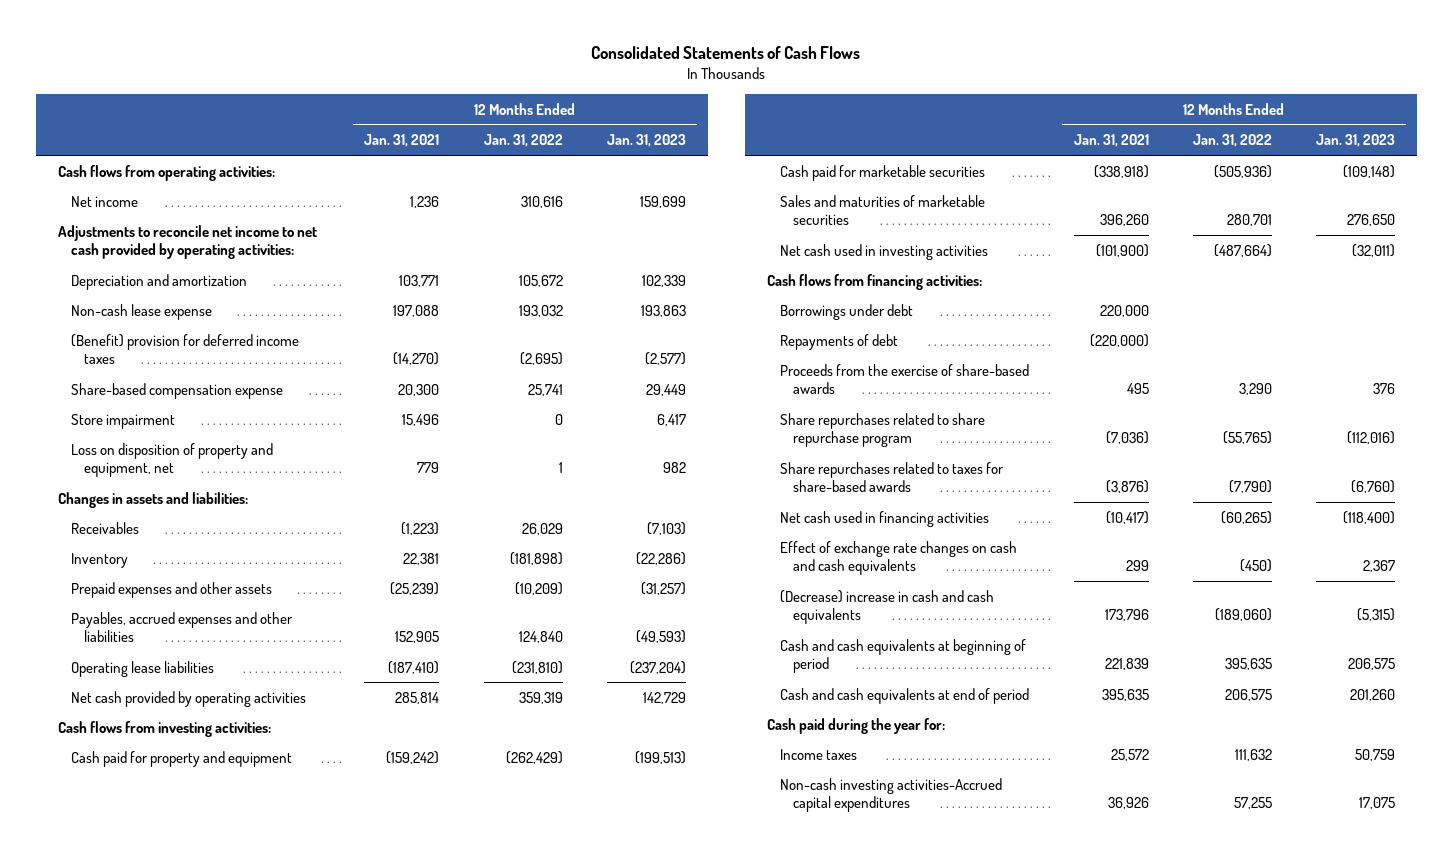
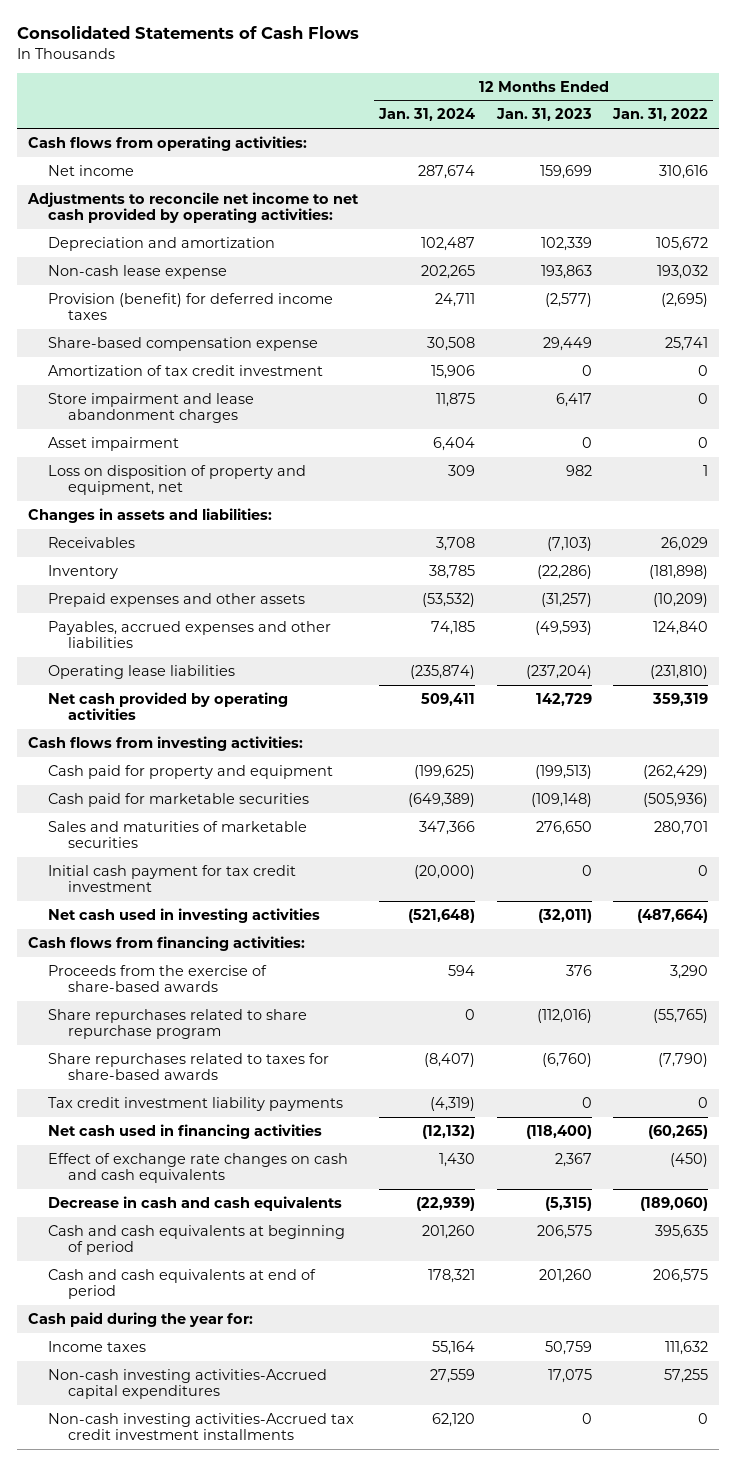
[364,134,440,148] Jan. 31, 2021 -> none
none -> [378,108,476,122] Jan. 31, 2024
[71,333,300,365] (Benefit) provision for deferred income taxes -> [47,292,333,321] Provision (benefit) for deferred income taxes
none -> [47,364,323,376] Amortization of tax credit investment
[71,413,176,429] Store impairment -> [47,392,254,424] Store impairment and lease abandonment charges
none -> [47,436,179,451] Asset impairment
none -> [47,864,296,893] Initial cash payment for tax credit investment
[780,303,914,320] Borrowings under debt -> none
[780,333,899,350] Repayments of debt -> none
none -> [47,1096,343,1111] Tax credit investment liability payments
[780,589,995,625] (Decrease) increase in cash and cash equivalents -> [47,1195,342,1211] Decrease in cash and cash equivalents
none -> [47,1412,354,1441] Non-cash investing activities-Accrued tax credit investment installments

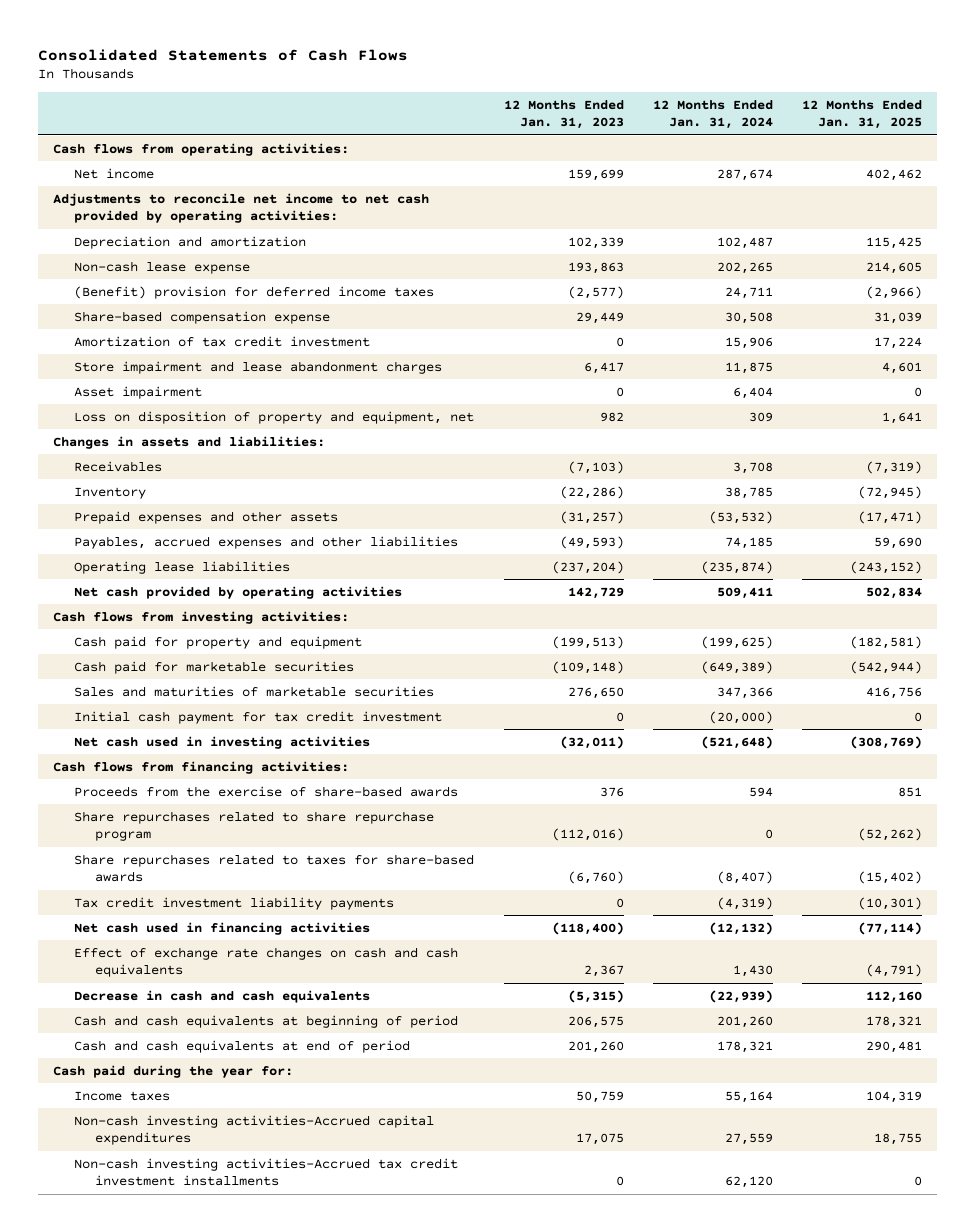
[612,108,709,122] Jan. 31, 2022 -> none
none -> [802,99,923,130] 12 Months Ended Jan. 31, 2025
[47,292,333,321] Provision (benefit) for deferred income taxes -> [74,285,435,299] (Benefit) provision for deferred income taxes

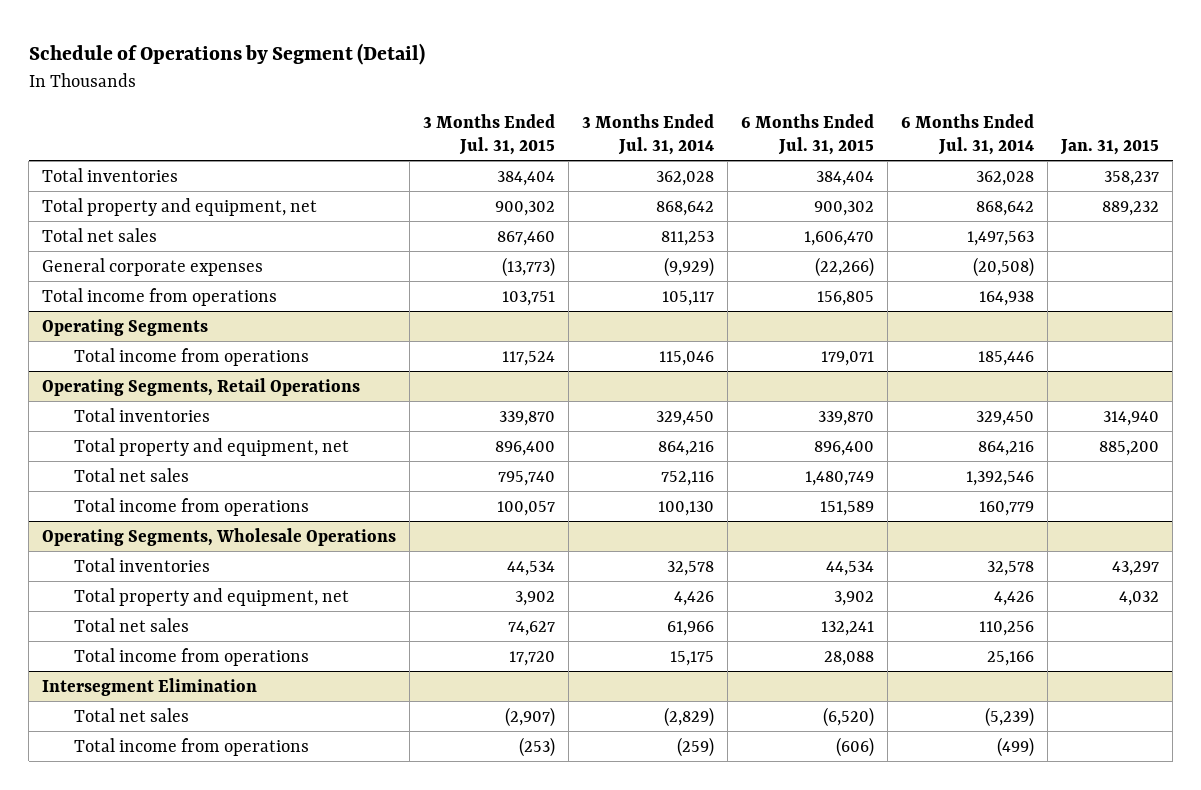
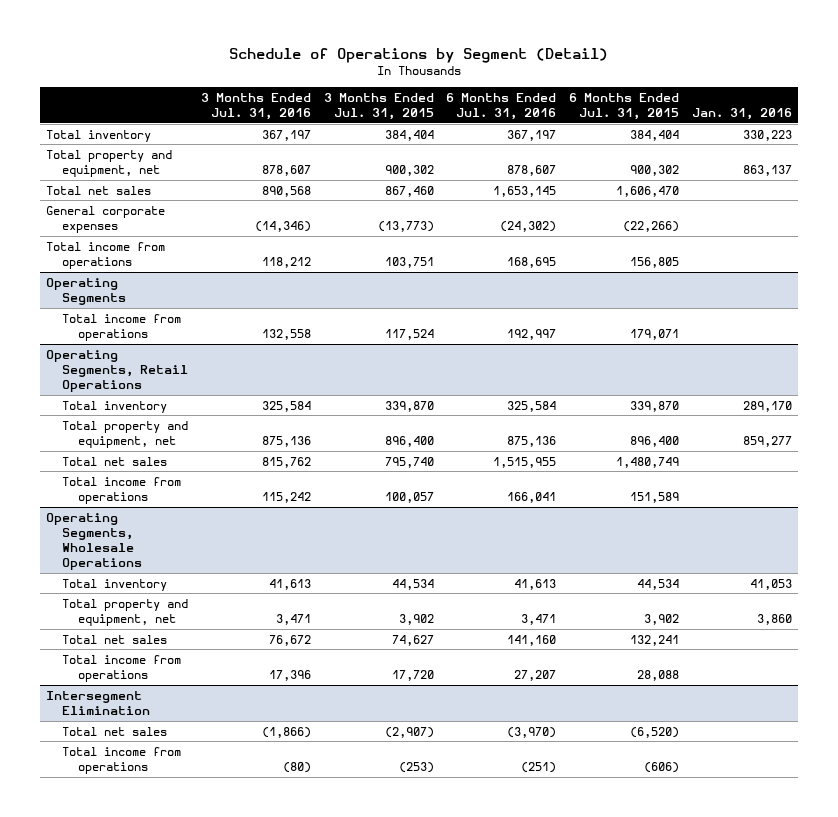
[582,113,715,156] 3 Months Ended Jul. 31, 2014 -> none
[901,113,1035,156] 6 Months Ended Jul. 31, 2014 -> none
[1060,139,1160,156] Jan. 31, 2015 -> none
none -> [200,92,311,121] 3 Months Ended Jul. 31, 2016
none -> [446,92,557,121] 6 Months Ended Jul. 31, 2016
none -> [691,108,792,121] Jan. 31, 2016
[42,167,179,182] Total inventories -> [46,129,152,142] Total inventory
[74,407,211,422] Total inventories -> [62,400,168,413] Total inventory
[74,557,211,572] Total inventories -> [62,578,168,591] Total inventory

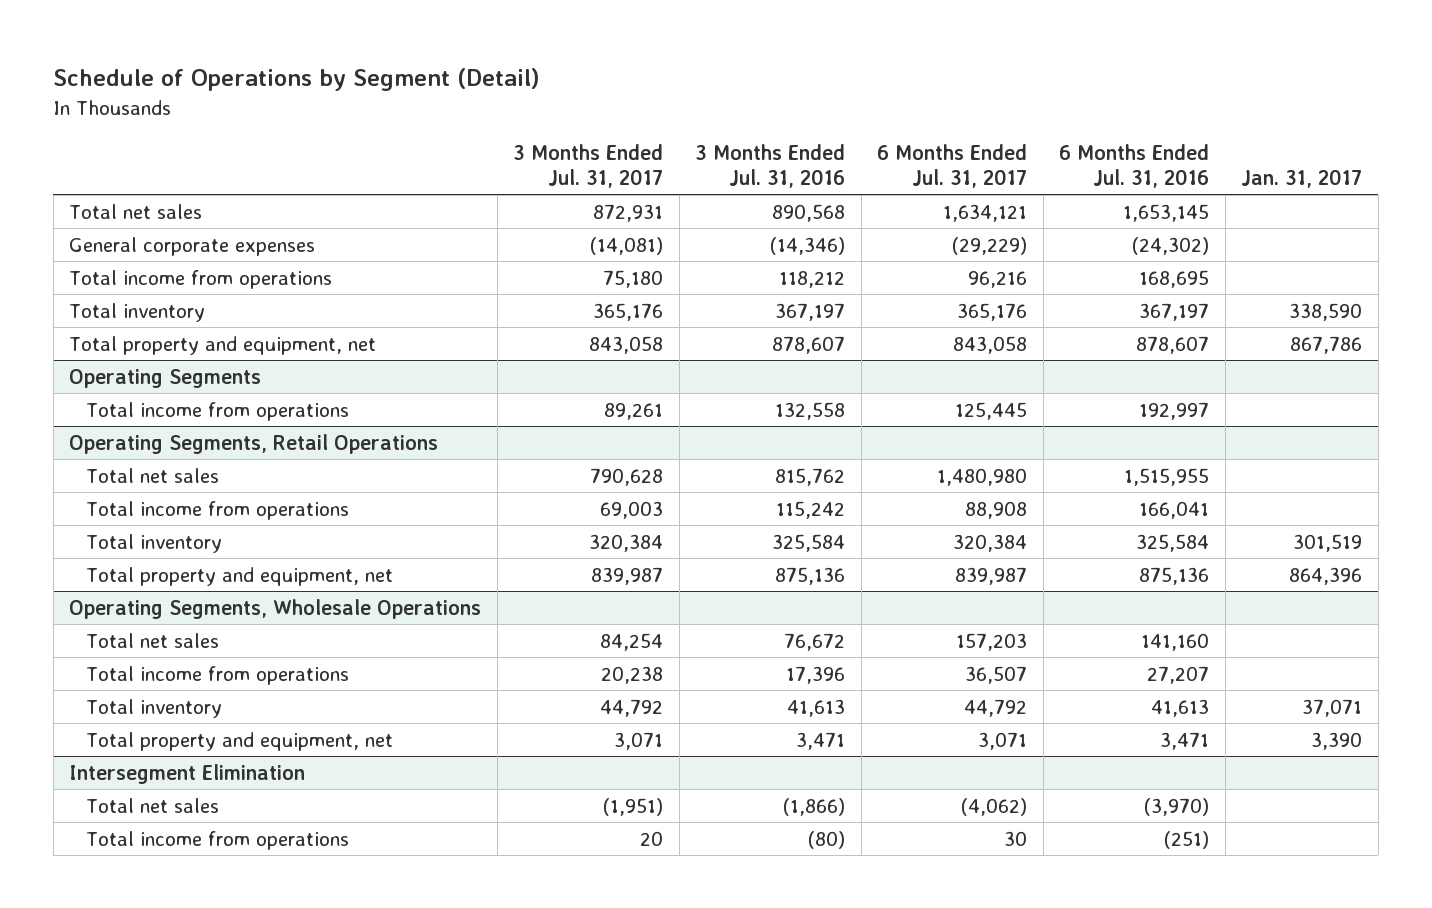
[323,92,434,121] 3 Months Ended Jul. 31, 2015 -> none
[569,92,680,121] 6 Months Ended Jul. 31, 2015 -> none
[691,108,792,121] Jan. 31, 2016 -> none
none -> [513,143,664,188] 3 Months Ended Jul. 31, 2017
none -> [877,143,1028,188] 6 Months Ended Jul. 31, 2017
none -> [1241,168,1363,188] Jan. 31, 2017
[46,129,152,142] Total inventory -> [69,302,206,322] Total inventory
[46,149,173,178] Total property and equipment, net -> [69,335,377,355] Total property and equipment, net
[62,400,168,413] Total inventory -> [86,533,223,553] Total inventory
[62,420,189,449] Total property and equipment, net -> [86,566,394,586] Total property and equipment, net
[62,578,168,591] Total inventory -> [86,698,223,718] Total inventory
[62,598,189,627] Total property and equipment, net -> [86,731,394,751] Total property and equipment, net

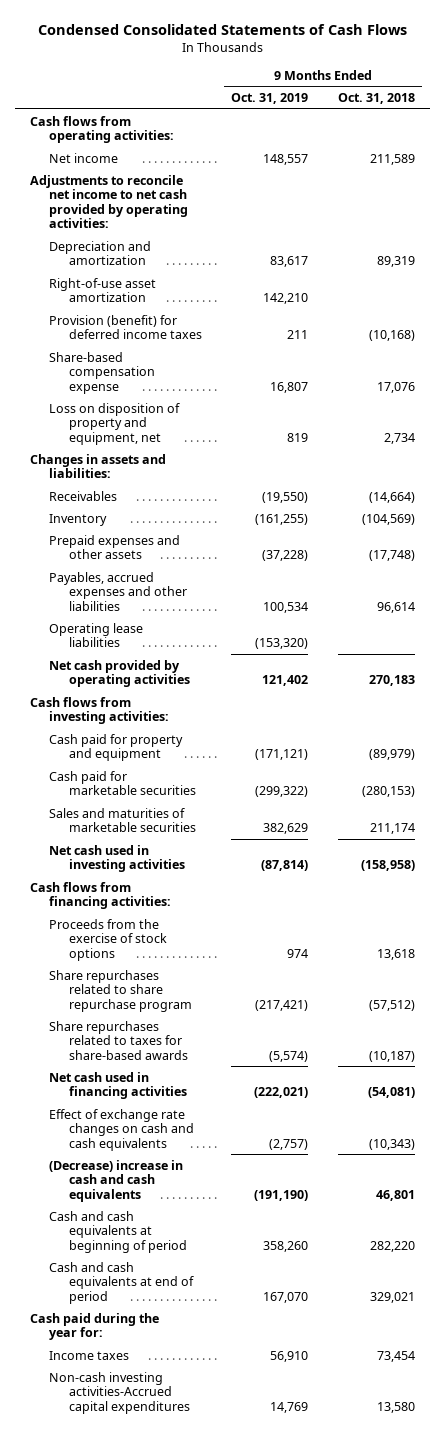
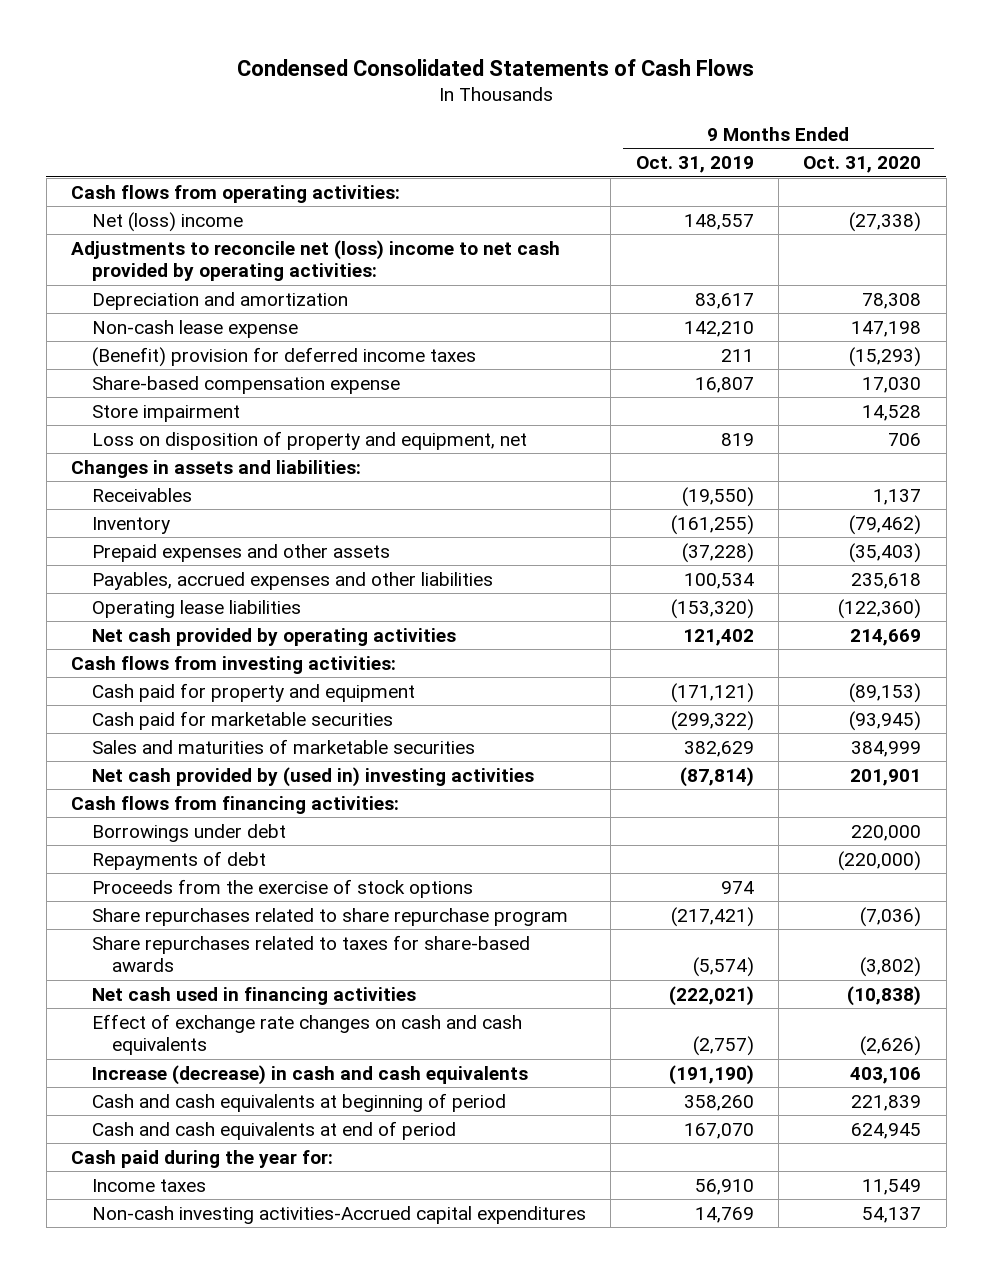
[338,93,416,105] Oct. 31, 2018 -> none
none -> [803,156,922,174] Oct. 31, 2020
[49,152,119,163] Net income -> [91,211,243,232] Net (loss) income
[30,174,189,229] Adjustments to reconcile net income to net cash provided by operating activities: -> [71,239,561,282] Adjustments to reconcile net (loss) income to net cash provided by operating activities:
[49,277,157,303] Right-of-use asset amortization -> [91,319,298,338] Non-cash lease expense
[49,314,202,340] Provision (benefit) for deferred income taxes -> [91,346,476,367] (Benefit) provision for deferred income taxes
none -> [91,404,240,422] Store impairment
[49,844,185,873] Net cash used in investing activities -> [91,766,534,787] Net cash provided by (used in) investing activities
none -> [91,823,286,842] Borrowings under debt
none -> [91,850,266,870] Repayments of debt
[49,1159,184,1202] (Decrease) increase in cash and cash equivalents -> [91,1064,528,1085] Increase (decrease) in cash and cash equivalents

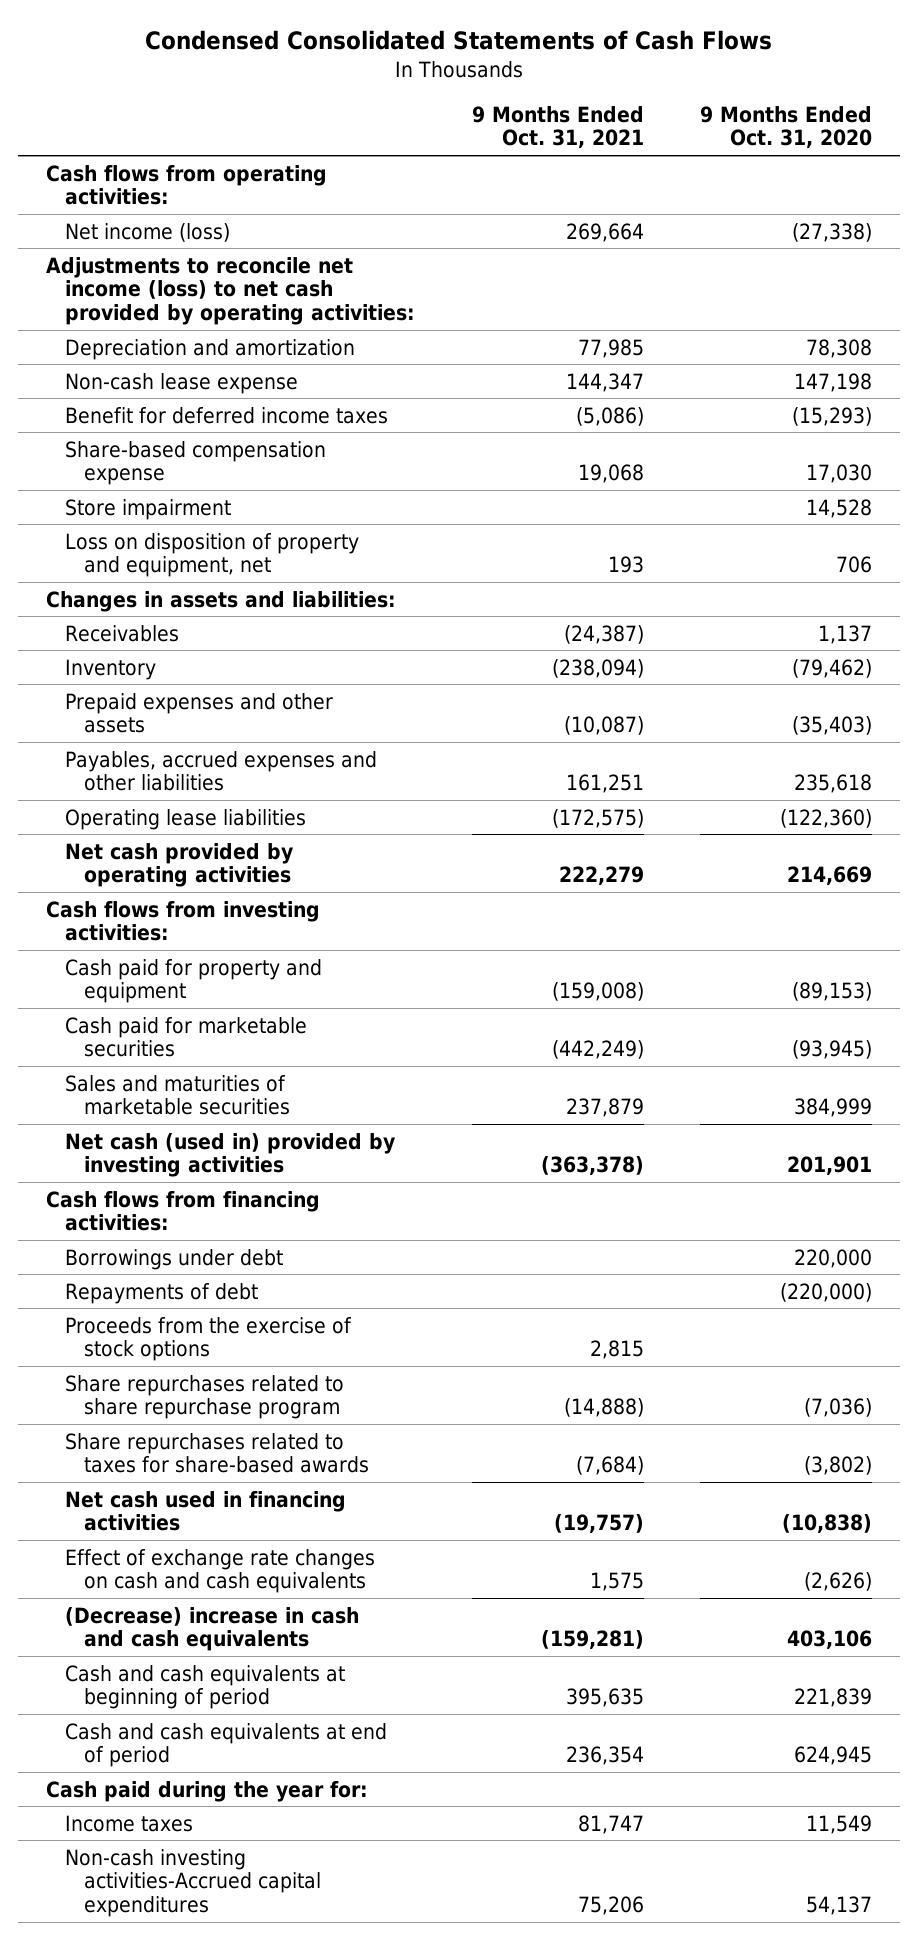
[635,156,754,174] Oct. 31, 2019 -> none
none -> [471,105,644,149] 9 Months Ended Oct. 31, 2021
[91,211,243,232] Net (loss) income -> [65,222,231,242] Net income (loss)
[71,239,561,282] Adjustments to reconcile net (loss) income to net cash provided by operating activities: -> [46,256,416,325] Adjustments to reconcile net income (loss) to net cash provided by operating activities:
[91,346,476,367] (Benefit) provision for deferred income taxes -> [65,406,389,424] Benefit for deferred income taxes
[91,766,534,787] Net cash provided by (used in) investing activities -> [65,1132,396,1178] Net cash (used in) provided by investing activities
[91,1064,528,1085] Increase (decrease) in cash and cash equivalents -> [65,1606,360,1652] (Decrease) increase in cash and cash equivalents

